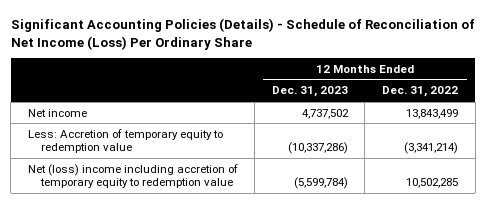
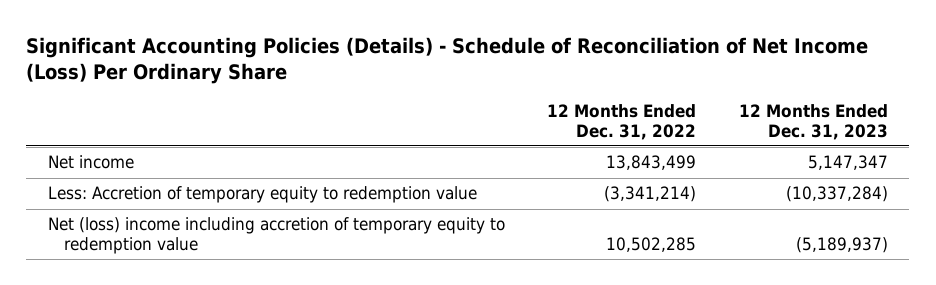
[301,108,349,119] 4,737,502 -> [808,155,889,171] 5,147,347
[287,142,348,155] (10,337,286) -> [786,186,889,203] (10,337,284)
[293,177,348,190] (5,599,784) -> [796,237,889,254] (5,189,937)

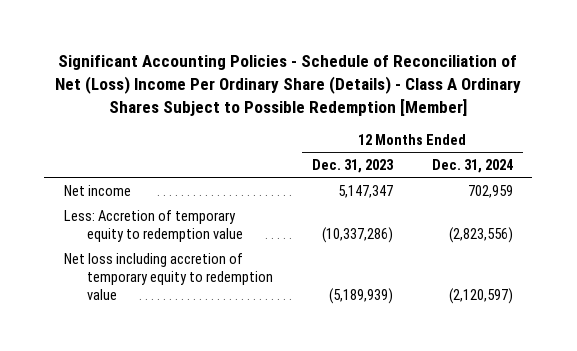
[26,36,869,84] Significant Accounting Policies (Details) - Schedule of Reconciliation of Net Income (Loss) Per Ordinary Share -> [55,55,522,117] Significant Accounting Policies - Schedule of Reconciliation of Net (Loss) Income Per Ordinary Share (Details) - Class A Ordinary Shares Subject to Possible Redemption [Member]
[547,104,697,140] 12 Months Ended Dec. 31, 2022 -> none
none -> [431,159,513,174] Dec. 31, 2024
[786,186,889,203] (10,337,284) -> [321,226,393,243] (10,337,286)
[47,217,505,255] Net (loss) income including accretion of temporary equity to redemption value -> [63,252,273,300] Net loss including accretion of temporary equity to redemption value
[796,237,889,254] (5,189,937) -> [328,287,393,304] (5,189,939)

